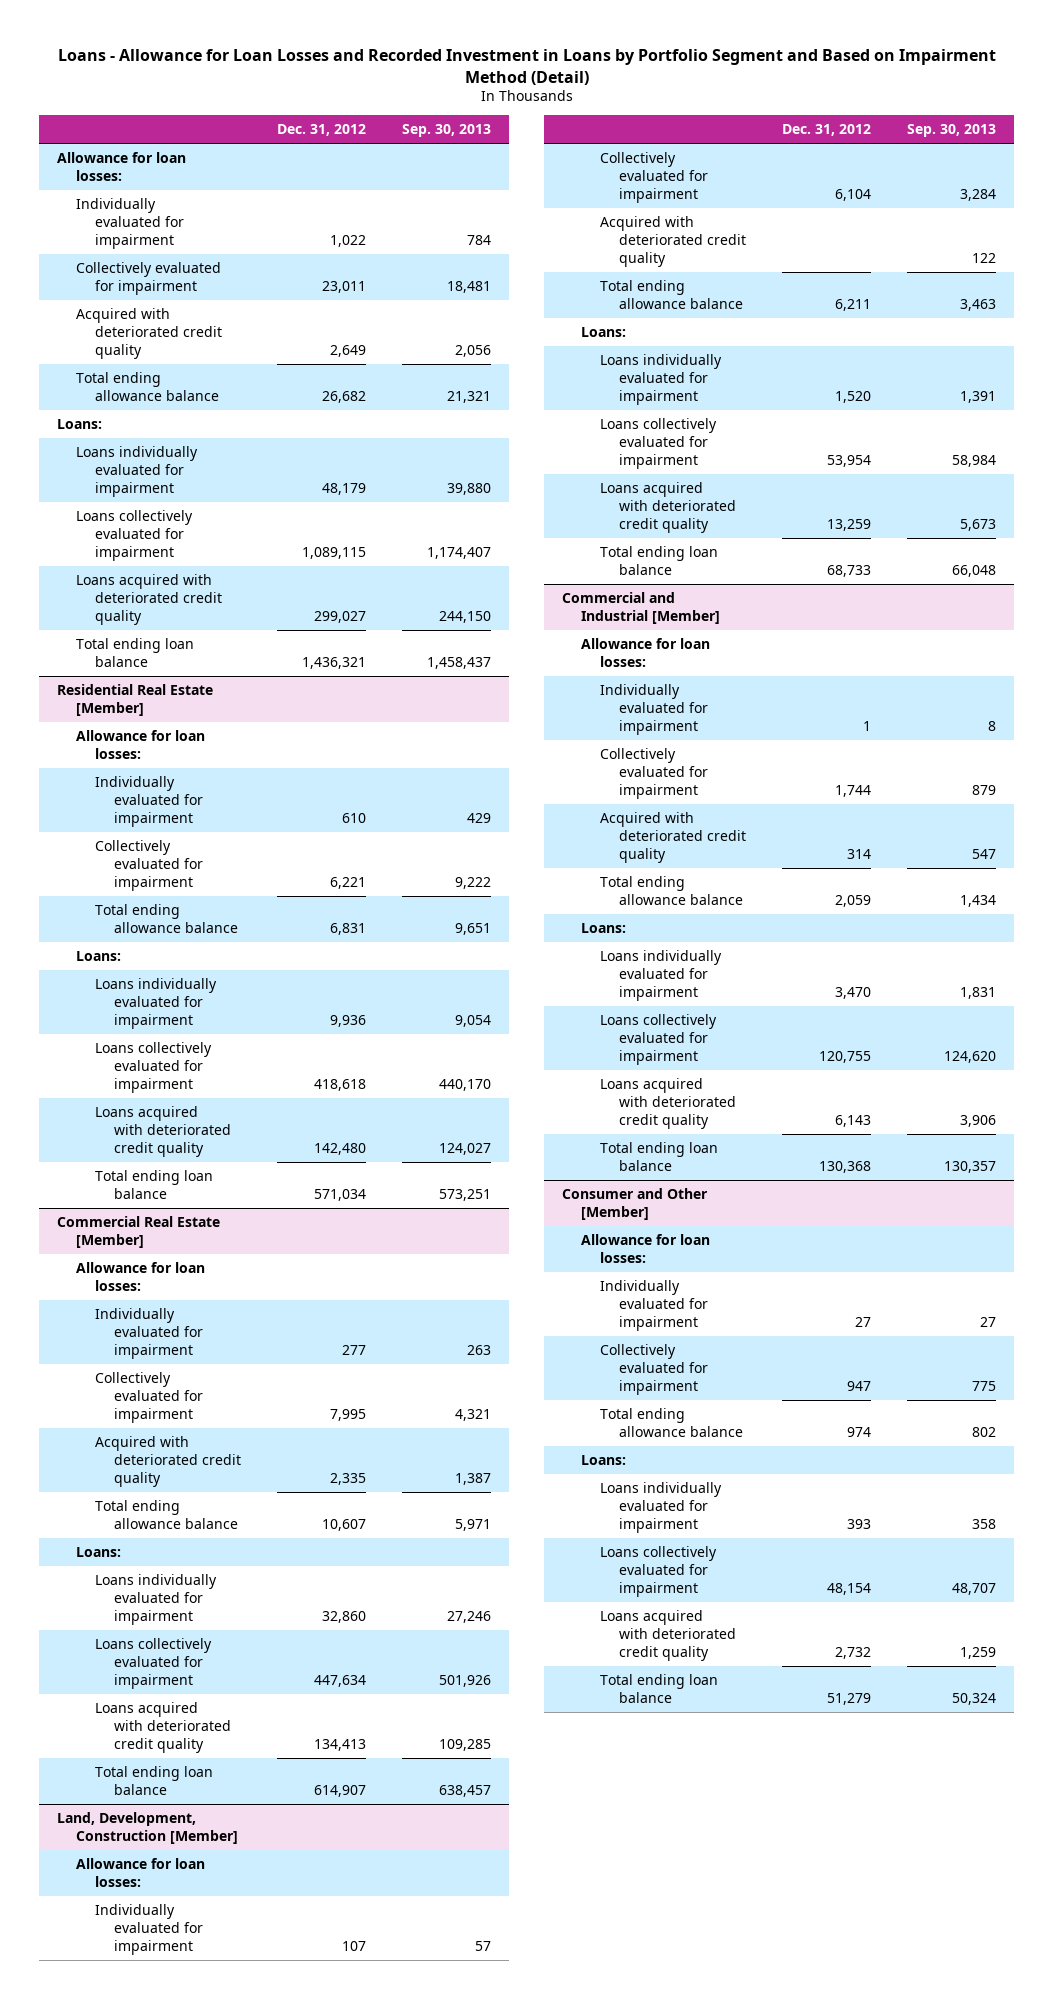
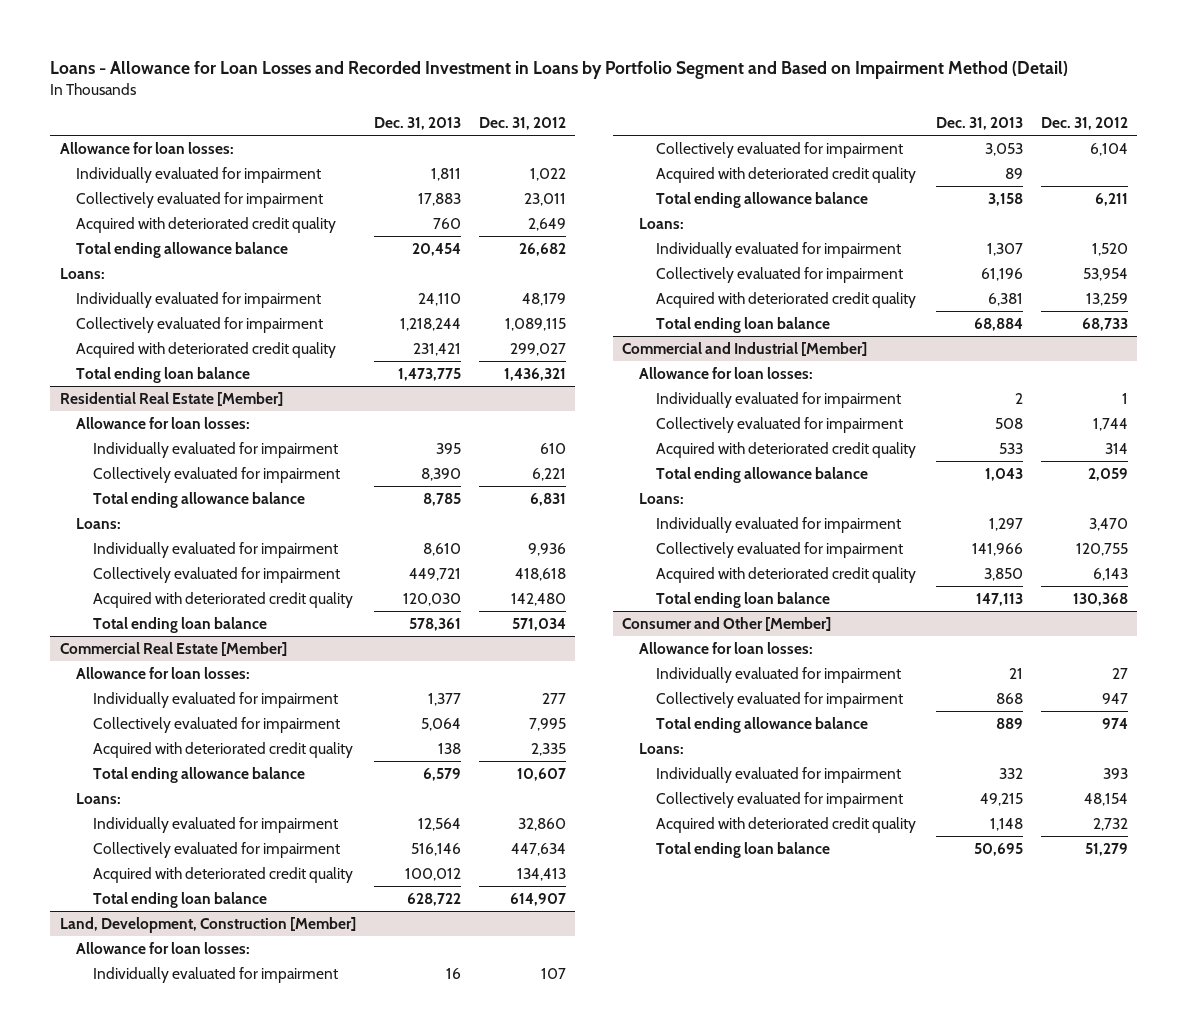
[402,124,492,138] Sep. 30, 2013 -> none
none -> [373,117,461,131] Dec. 31, 2013
[76,446,199,497] Loans individually evaluated for impairment -> [76,292,322,309] Individually evaluated for impairment
[76,510,194,561] Loans collectively evaluated for impairment -> [76,317,324,334] Collectively evaluated for impairment
[76,574,223,625] Loans acquired with deteriorated credit quality -> [76,342,337,359] Acquired with deteriorated credit quality
[95,978,218,1029] Loans individually evaluated for impairment -> [93,542,339,559] Individually evaluated for impairment
[95,1042,213,1093] Loans collectively evaluated for impairment -> [93,567,341,584] Collectively evaluated for impairment
[95,1106,232,1157] Loans acquired with deteriorated credit quality -> [93,592,354,609] Acquired with deteriorated credit quality
[95,1574,218,1625] Loans individually evaluated for impairment -> [93,817,339,834] Individually evaluated for impairment
[95,1638,213,1689] Loans collectively evaluated for impairment -> [93,842,341,859] Collectively evaluated for impairment
[95,1702,232,1753] Loans acquired with deteriorated credit quality -> [93,867,354,884] Acquired with deteriorated credit quality
[599,354,722,405] Loans individually evaluated for impairment -> [655,242,901,259] Individually evaluated for impairment
[599,418,717,469] Loans collectively evaluated for impairment -> [655,267,903,284] Collectively evaluated for impairment
[599,482,736,533] Loans acquired with deteriorated credit quality -> [655,292,916,309] Acquired with deteriorated credit quality
[599,950,722,1001] Loans individually evaluated for impairment -> [655,517,901,534] Individually evaluated for impairment
[599,1014,717,1065] Loans collectively evaluated for impairment -> [655,542,903,559] Collectively evaluated for impairment
[599,1078,736,1129] Loans acquired with deteriorated credit quality -> [655,567,916,584] Acquired with deteriorated credit quality
[599,1482,722,1533] Loans individually evaluated for impairment -> [655,767,901,784] Individually evaluated for impairment
[599,1546,717,1597] Loans collectively evaluated for impairment -> [655,792,903,809] Collectively evaluated for impairment
[599,1610,736,1661] Loans acquired with deteriorated credit quality -> [655,817,916,834] Acquired with deteriorated credit quality

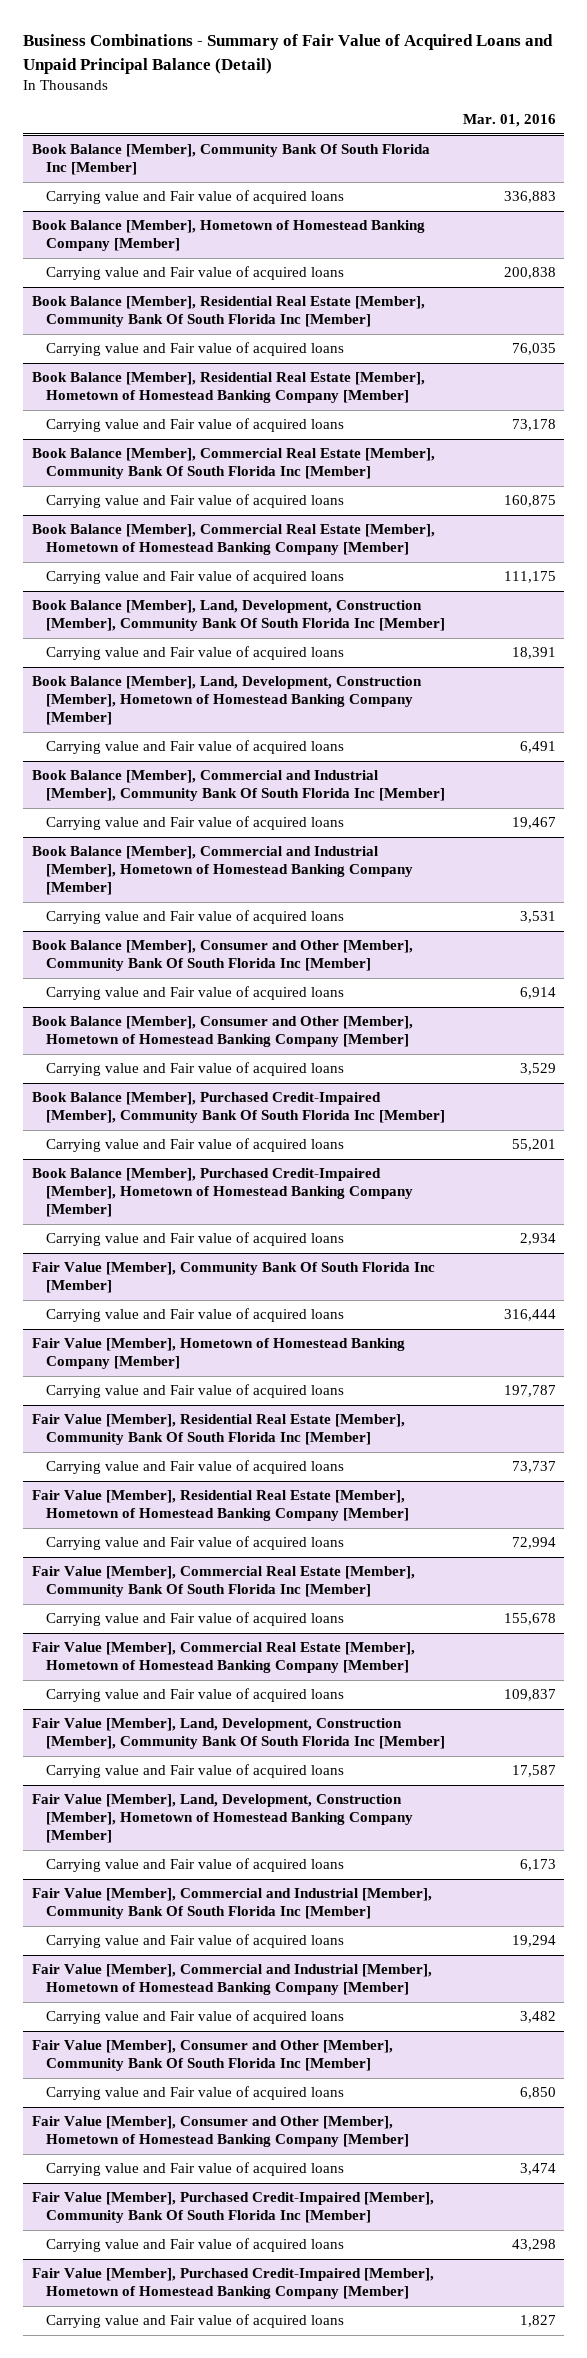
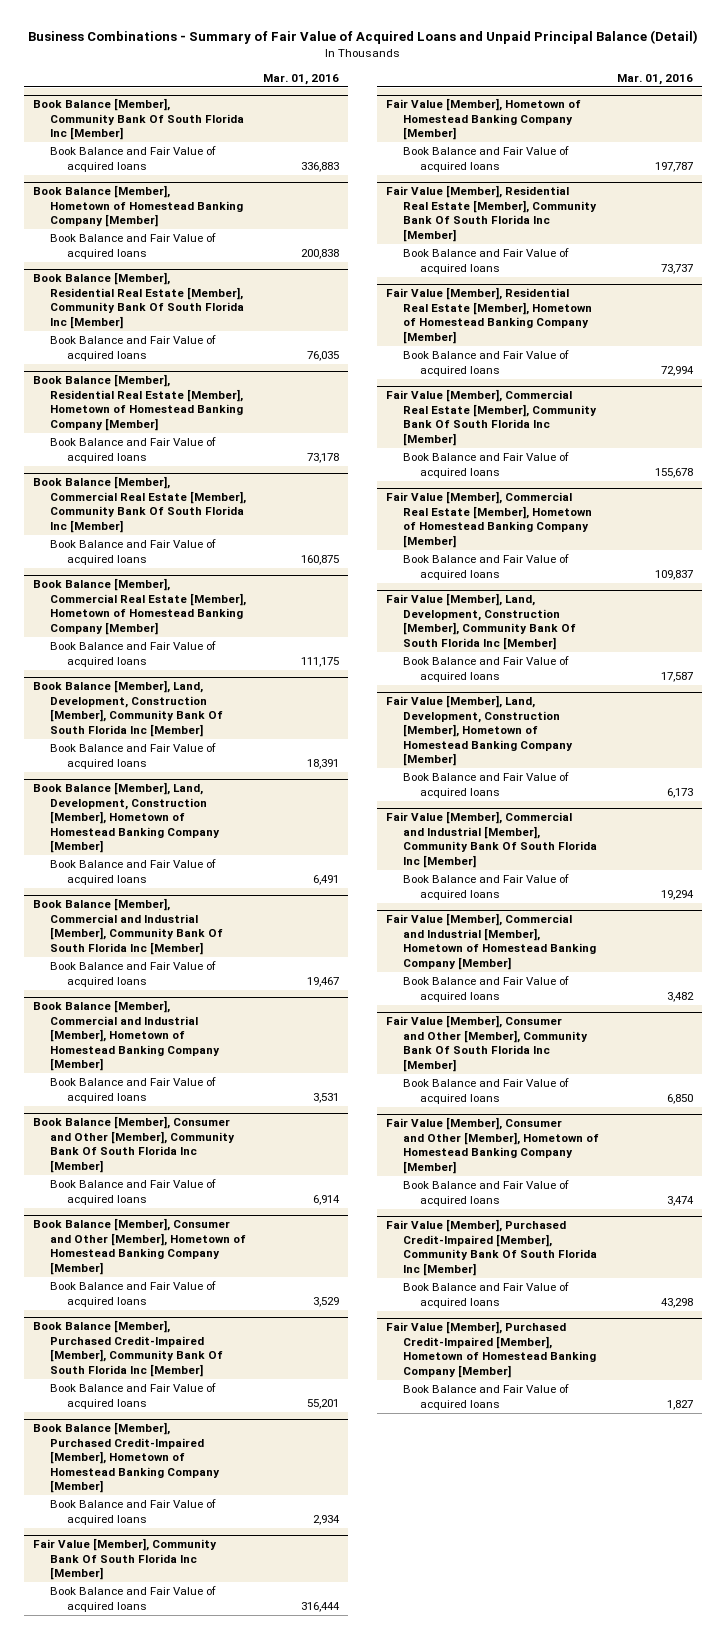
[46,190,345,205] Carrying value and Fair value of acquired loans -> [49,146,216,172] Book Balance and Fair Value of acquired loans
[46,266,345,281] Carrying value and Fair value of acquired loans -> [49,233,216,259] Book Balance and Fair Value of acquired loans
[46,342,345,357] Carrying value and Fair value of acquired loans -> [49,335,216,361] Book Balance and Fair Value of acquired loans
[46,418,345,433] Carrying value and Fair value of acquired loans -> [49,437,216,463] Book Balance and Fair Value of acquired loans
[46,494,345,509] Carrying value and Fair value of acquired loans -> [49,539,216,565] Book Balance and Fair Value of acquired loans
[46,570,345,585] Carrying value and Fair value of acquired loans -> [49,641,216,667] Book Balance and Fair Value of acquired loans
[46,646,345,661] Carrying value and Fair value of acquired loans -> [49,743,216,769] Book Balance and Fair Value of acquired loans
[46,740,345,755] Carrying value and Fair value of acquired loans -> [49,859,216,885] Book Balance and Fair Value of acquired loans
[46,816,345,831] Carrying value and Fair value of acquired loans -> [49,961,216,987] Book Balance and Fair Value of acquired loans
[46,910,345,925] Carrying value and Fair value of acquired loans -> [49,1077,216,1103] Book Balance and Fair Value of acquired loans
[46,986,345,1001] Carrying value and Fair value of acquired loans -> [49,1179,216,1205] Book Balance and Fair Value of acquired loans
[46,1062,345,1077] Carrying value and Fair value of acquired loans -> [49,1281,216,1307] Book Balance and Fair Value of acquired loans
[46,1138,345,1153] Carrying value and Fair value of acquired loans -> [49,1383,216,1409] Book Balance and Fair Value of acquired loans
[46,1232,345,1247] Carrying value and Fair value of acquired loans -> [49,1499,216,1525] Book Balance and Fair Value of acquired loans
[46,1308,345,1323] Carrying value and Fair value of acquired loans -> [49,1586,216,1612] Book Balance and Fair Value of acquired loans
[46,1384,345,1399] Carrying value and Fair value of acquired loans -> [403,146,570,172] Book Balance and Fair Value of acquired loans
[46,1460,345,1475] Carrying value and Fair value of acquired loans -> [403,248,570,274] Book Balance and Fair Value of acquired loans
[46,1536,345,1551] Carrying value and Fair value of acquired loans -> [403,350,570,376] Book Balance and Fair Value of acquired loans
[46,1612,345,1627] Carrying value and Fair value of acquired loans -> [403,452,570,478] Book Balance and Fair Value of acquired loans
[46,1688,345,1703] Carrying value and Fair value of acquired loans -> [403,554,570,580] Book Balance and Fair Value of acquired loans
[46,1764,345,1779] Carrying value and Fair value of acquired loans -> [403,656,570,682] Book Balance and Fair Value of acquired loans
[46,1858,345,1873] Carrying value and Fair value of acquired loans -> [403,772,570,798] Book Balance and Fair Value of acquired loans
[46,1934,345,1949] Carrying value and Fair value of acquired loans -> [403,874,570,900] Book Balance and Fair Value of acquired loans
[46,2010,345,2025] Carrying value and Fair value of acquired loans -> [403,976,570,1002] Book Balance and Fair Value of acquired loans
[46,2086,345,2101] Carrying value and Fair value of acquired loans -> [403,1078,570,1104] Book Balance and Fair Value of acquired loans
[46,2162,345,2177] Carrying value and Fair value of acquired loans -> [403,1180,570,1206] Book Balance and Fair Value of acquired loans
[46,2238,345,2253] Carrying value and Fair value of acquired loans -> [403,1282,570,1308] Book Balance and Fair Value of acquired loans
[46,2314,345,2329] Carrying value and Fair value of acquired loans -> [403,1384,570,1410] Book Balance and Fair Value of acquired loans

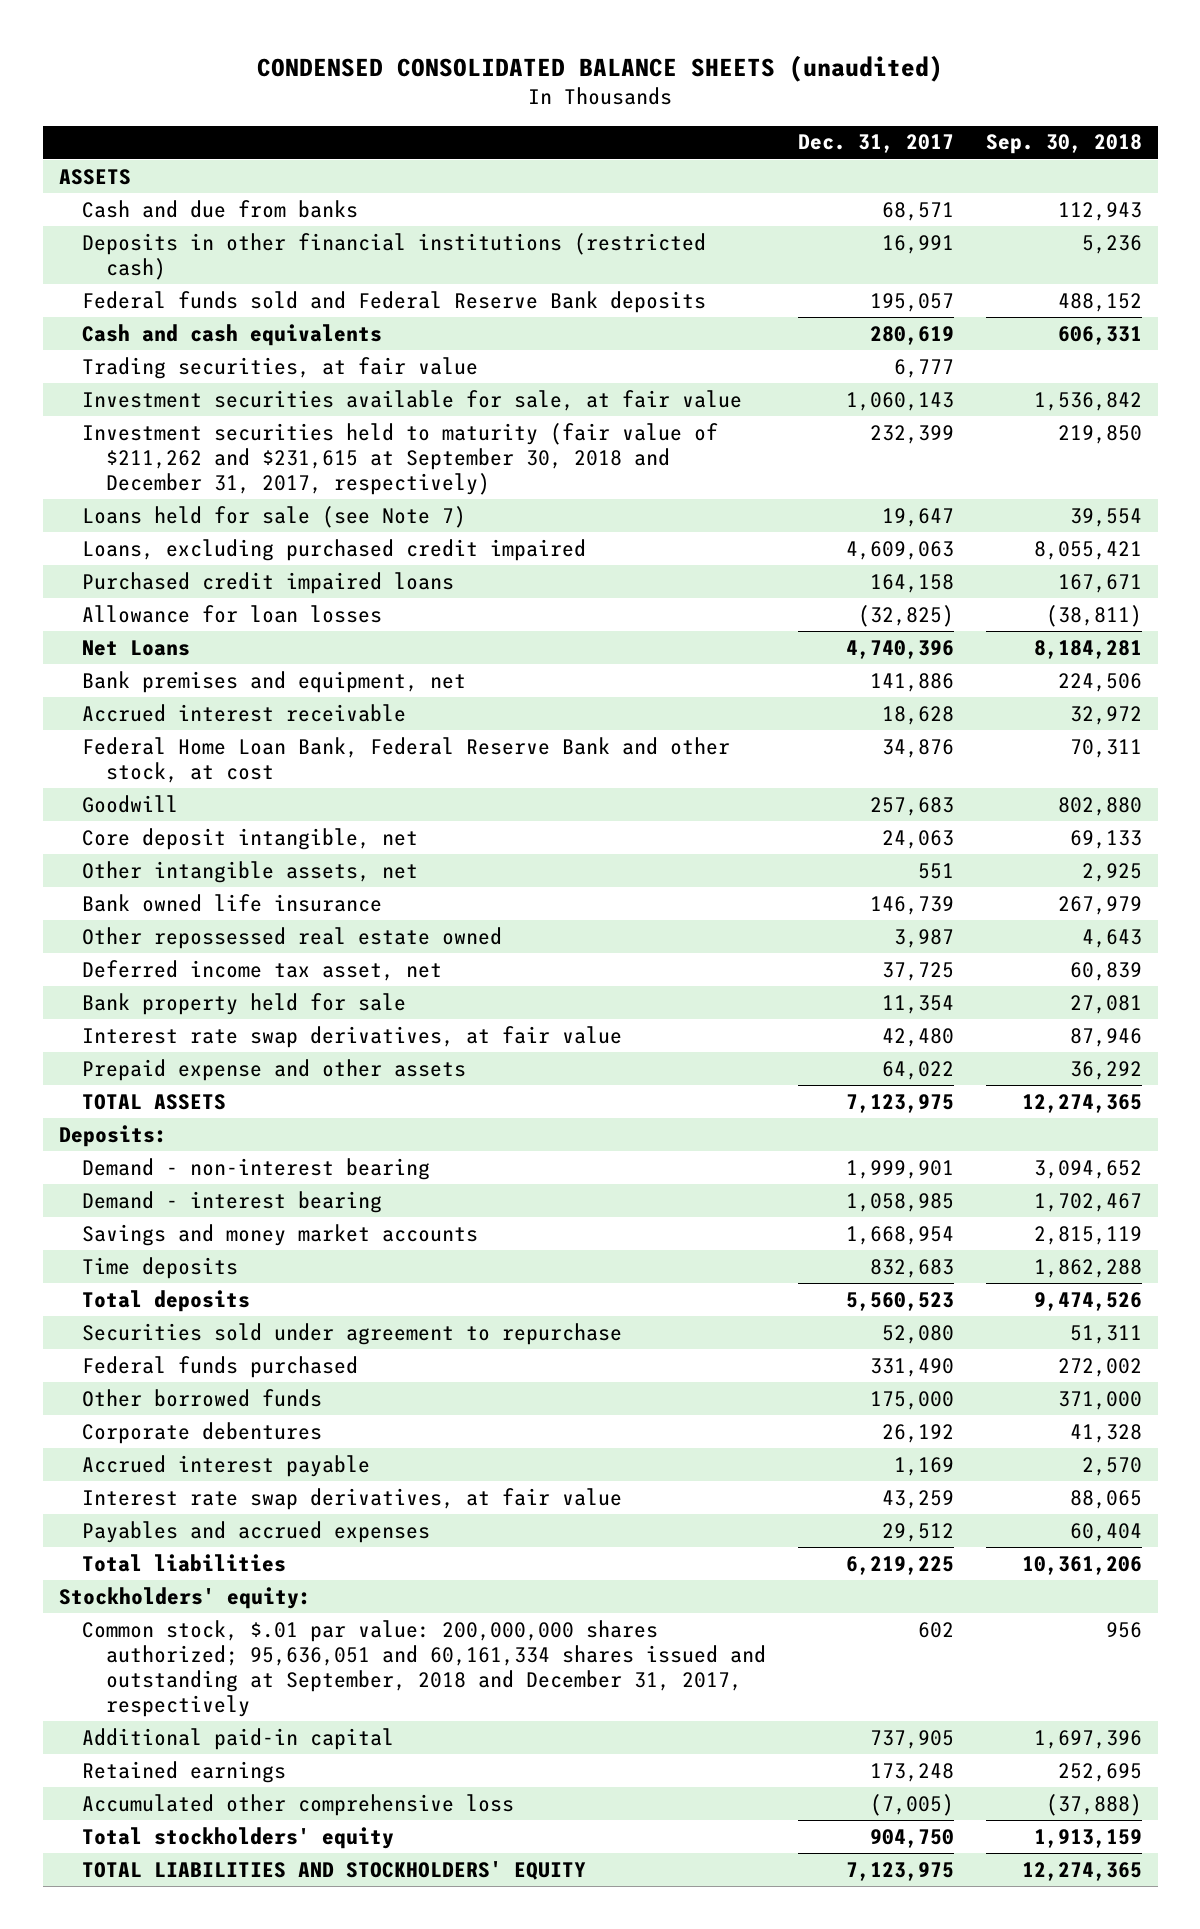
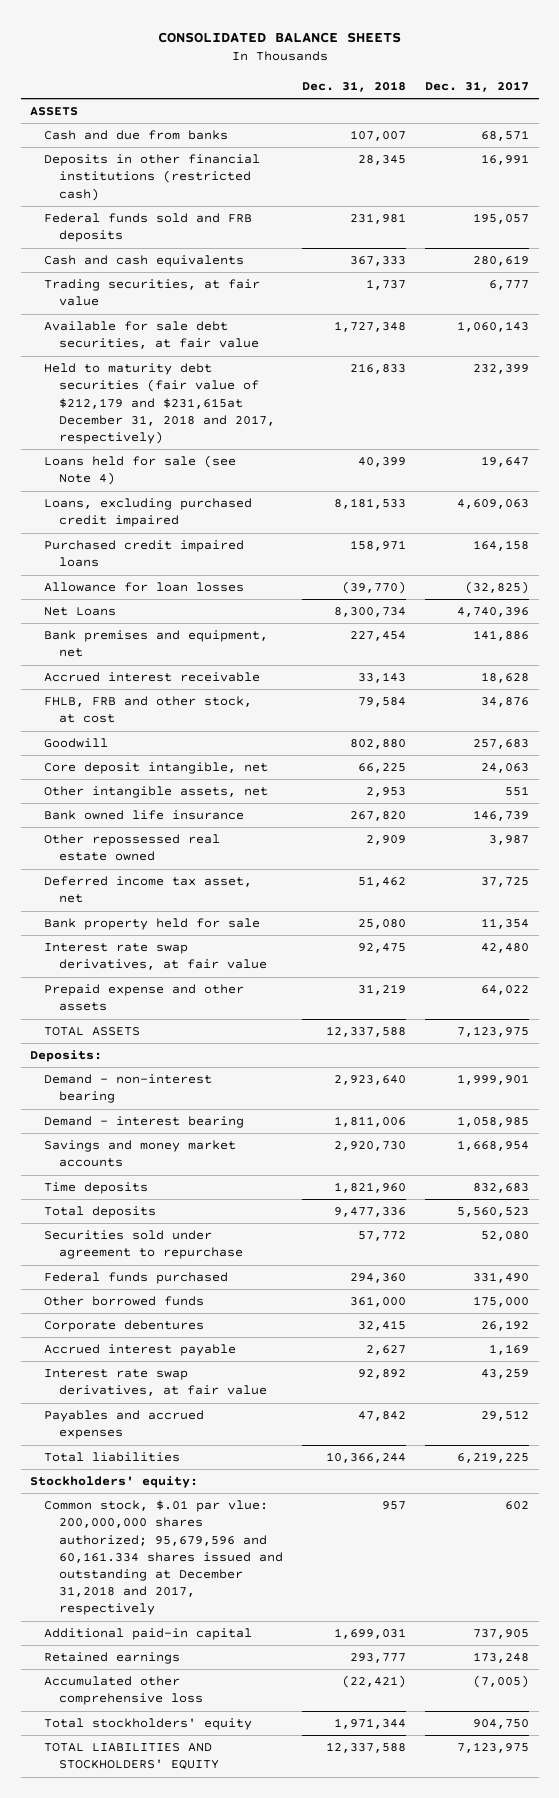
[257,54,944,82] CONDENSED CONSOLIDATED BALANCE SHEETS (unaudited) -> [157,31,401,43] CONSOLIDATED BALANCE SHEETS
[985,134,1142,155] Sep. 30, 2018 -> none
none -> [301,81,406,93] Dec. 31, 2018
[82,290,707,313] Federal funds sold and Federal Reserve Bank deposits -> [44,213,253,243] Federal funds sold and FRB deposits
[82,389,743,411] Investment securities available for sale, at fair value -> [44,321,259,350] Available for sale debt securities, at fair value
[82,422,719,496] Investment securities held to maturity (fair value of $211,262 and $231,615 at September 30, 2018 and December 31, 2017, respectively) -> [44,363,275,445] Held to maturity debt securities (fair value of $212,179 and $231,615at December 31, 2018 and 2017, respectively)
[82,505,467,528] Loans held for sale (see Note 7) -> [44,455,237,486] Loans held for sale (see Note 4)
[82,736,731,784] Federal Home Loan Bank, Federal Reserve Bank and other stock, at cost -> [44,696,253,724] FHLB, FRB and other stock, at cost
[82,1619,766,1718] Common stock, $.01 par value: 200,000,000 shares authorized; 95,636,051 and 60,161,334 shares issued and outstanding at September, 2018 and December 31, 2017, respectively -> [44,1500,283,1616] Common stock, $.01 par vlue: 200,000,000 shares authorized; 95,679,596 and 60,161.334 shares issued and outstanding at December 31,2018 and 2017, respectively

